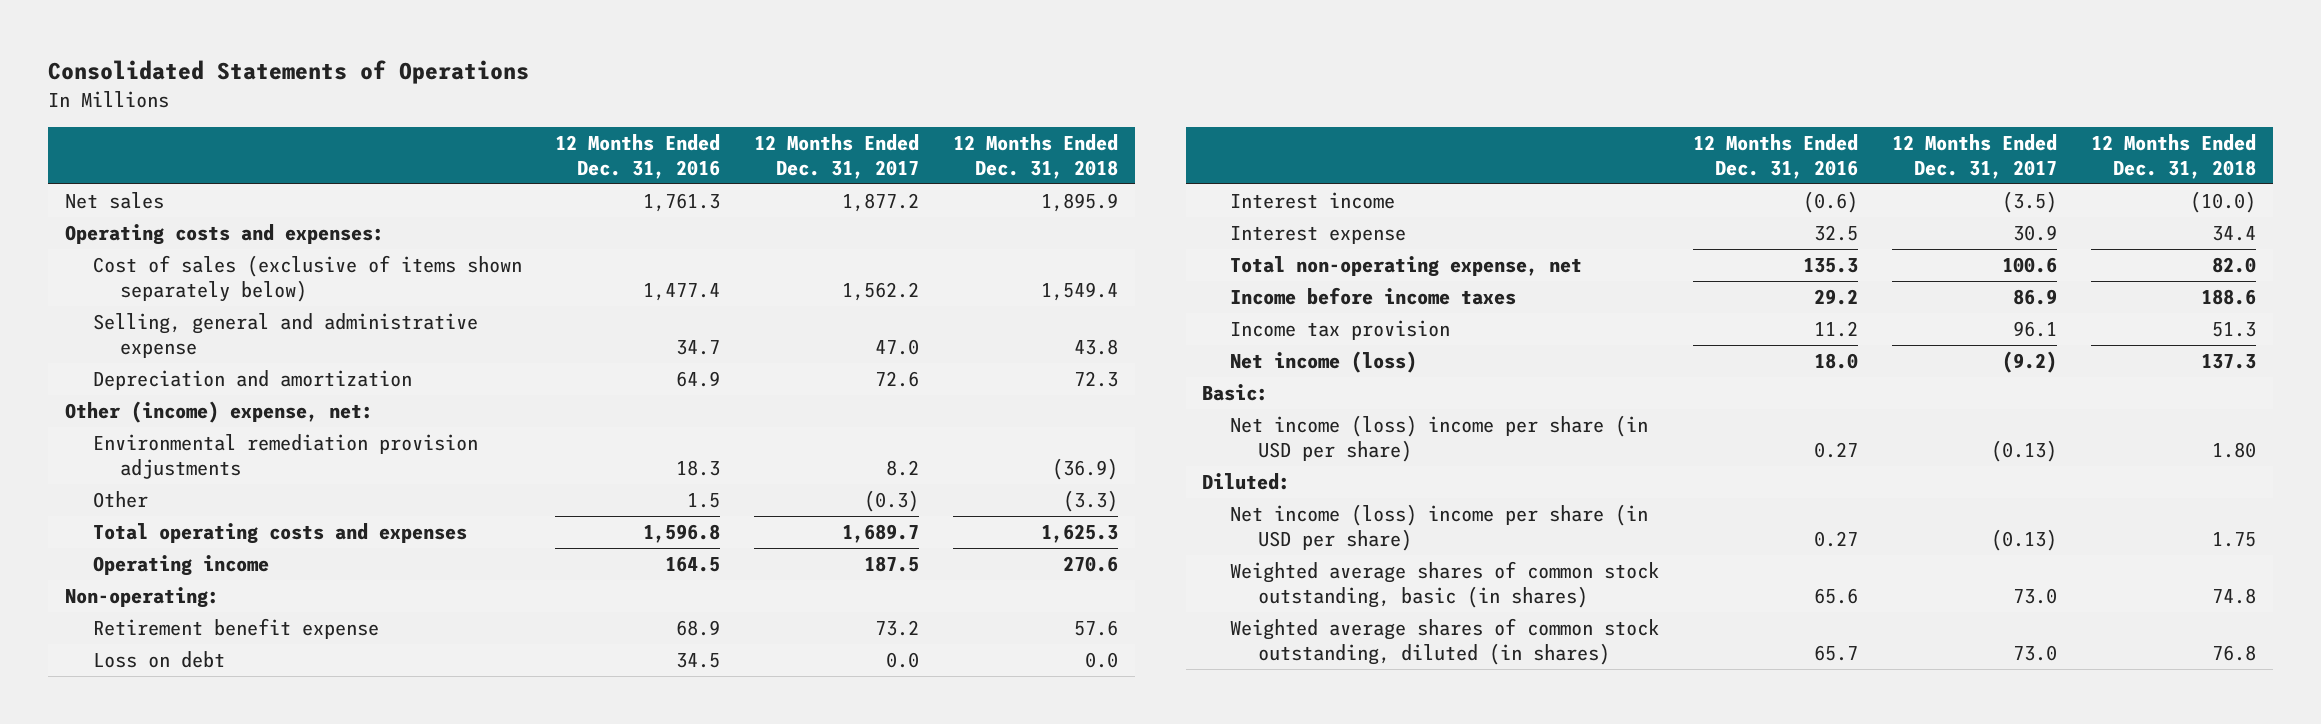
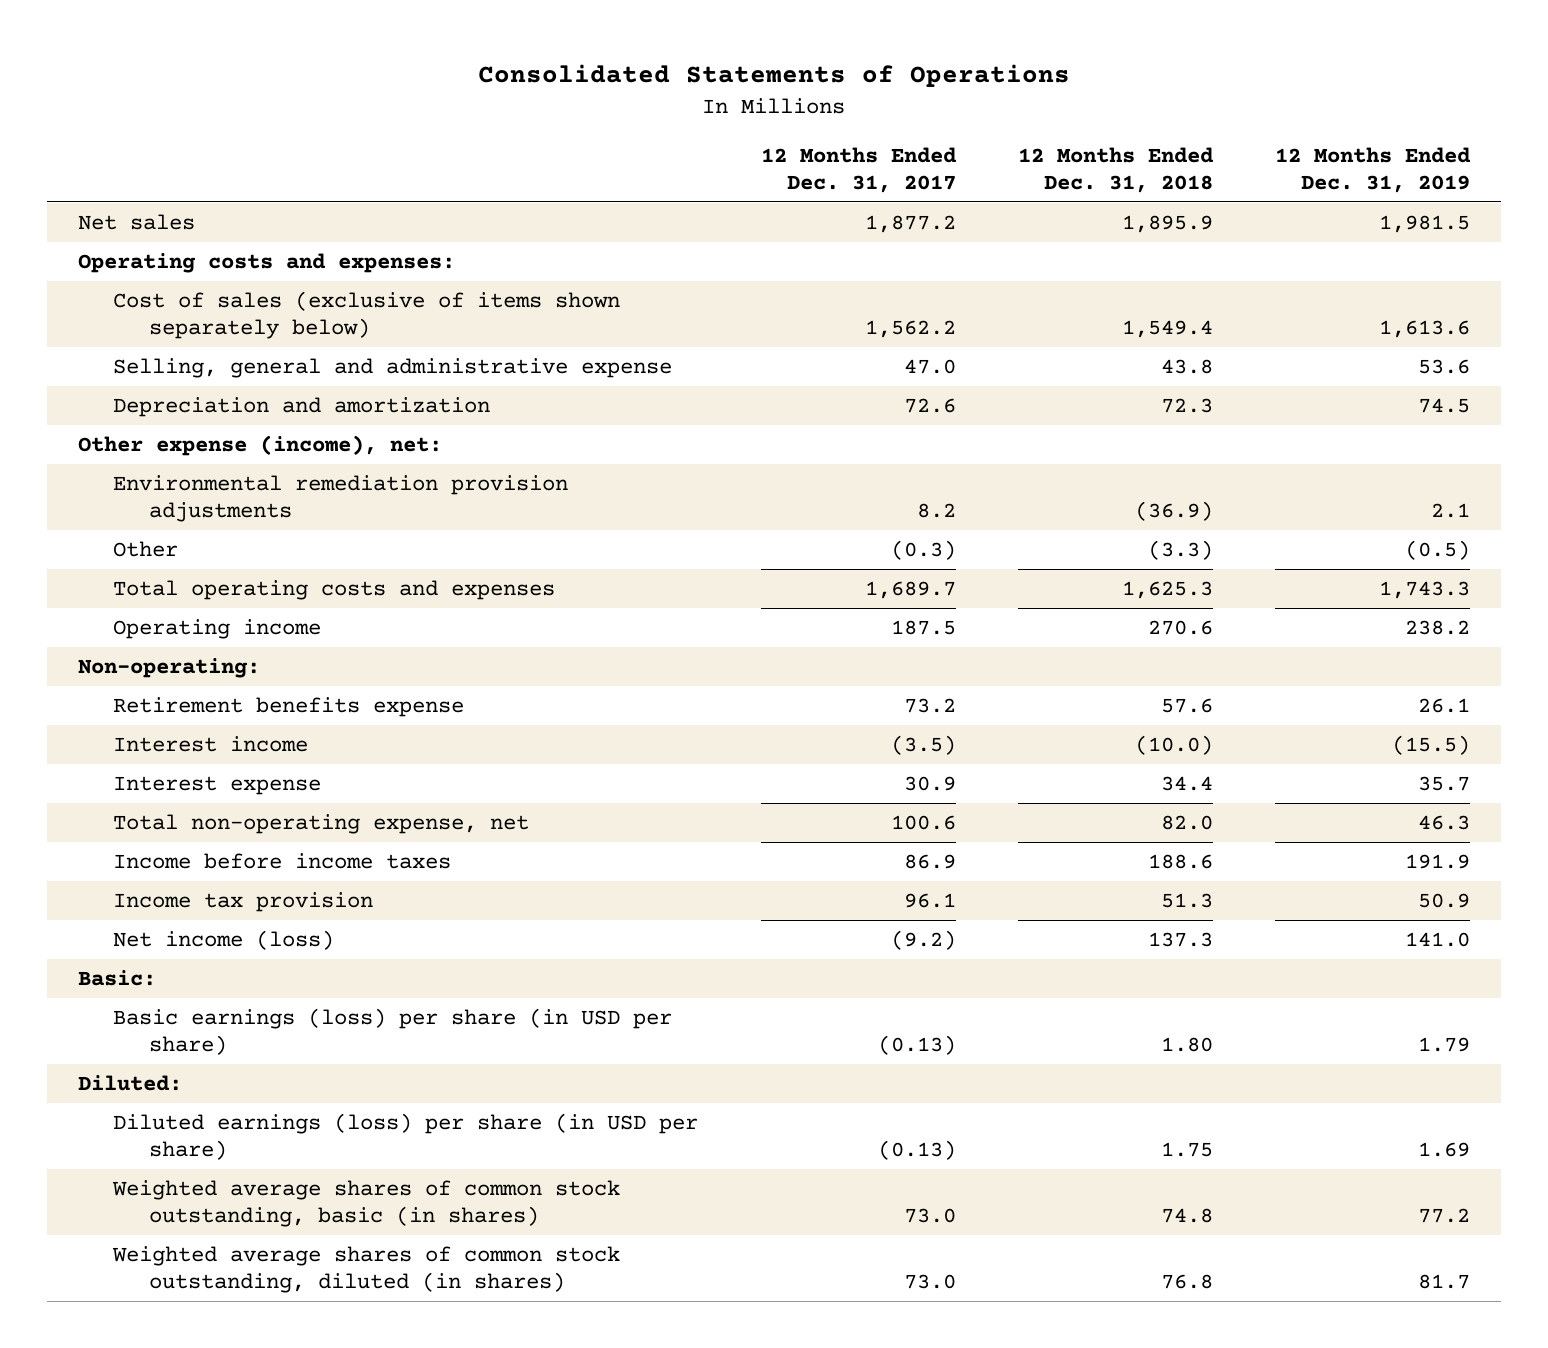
[555,133,721,179] 12 Months Ended Dec. 31, 2016 -> none
none -> [1274,146,1471,194] 12 Months Ended Dec. 31, 2019
[64,401,373,424] Other (income) expense, net: -> [78,434,443,456] Other expense (income), net:
[92,651,225,669] Loss on debt -> none
[92,618,379,640] Retirement benefit expense -> [113,696,465,717] Retirement benefits expense
[1230,415,1649,462] Net income (loss) income per share (in USD per share) -> [113,1007,673,1056] Basic earnings (loss) per share (in USD per share)
[1230,504,1649,551] Net income (loss) income per share (in USD per share) -> [113,1112,699,1161] Diluted earnings (loss) per share (in USD per share)

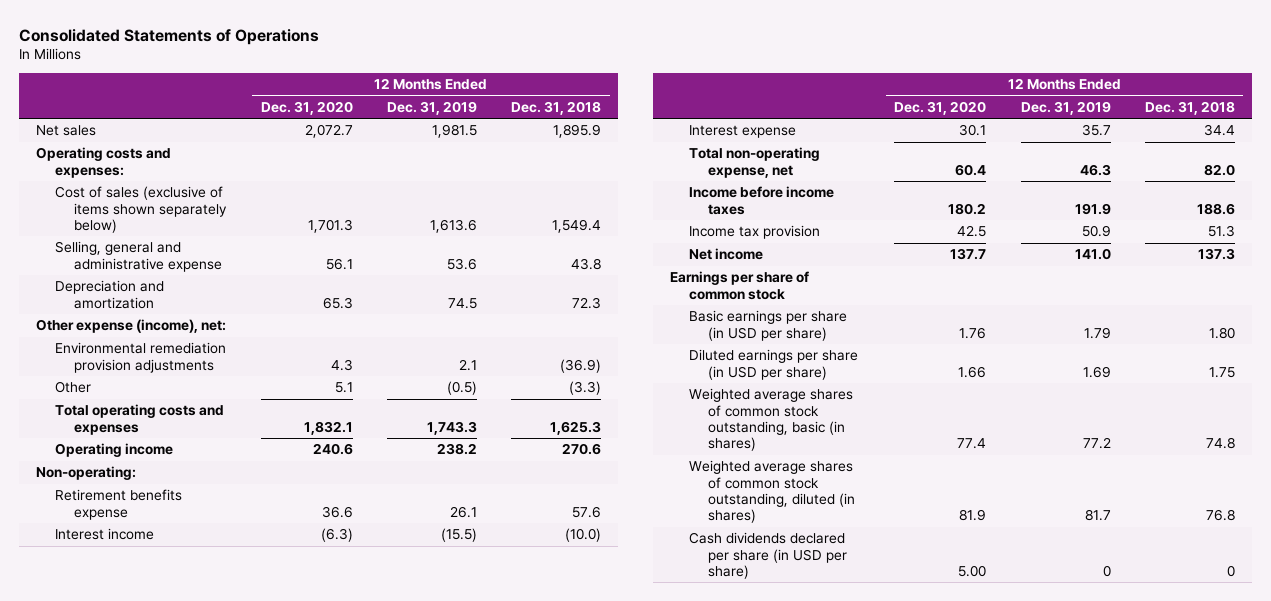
[760,146,957,194] 12 Months Ended Dec. 31, 2017 -> none
none -> [260,100,353,115] Dec. 31, 2020
[78,969,157,986] Basic: -> none
[78,1074,183,1091] Diluted: -> none
[113,929,335,950] Net income (loss) -> [688,248,763,261] Net income
none -> [669,271,809,300] Earnings per share of common stock
[113,1007,673,1056] Basic earnings (loss) per share (in USD per share) -> [688,310,847,341] Basic earnings per share (in USD per share)
[113,1112,699,1161] Diluted earnings (loss) per share (in USD per share) -> [688,349,858,380] Diluted earnings per share (in USD per share)
none -> [688,532,847,580] Cash dividends declared per share (in USD per share)

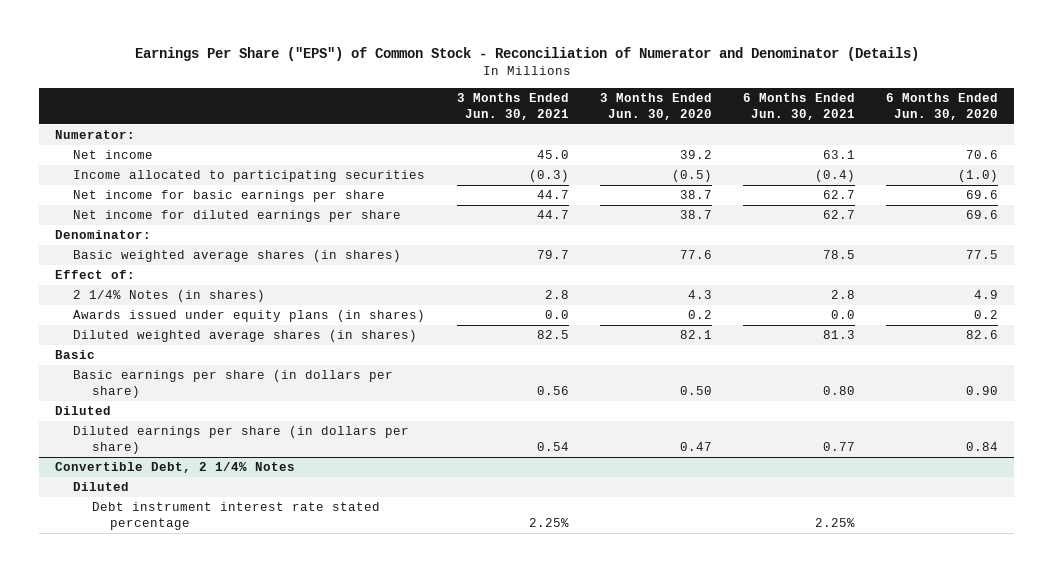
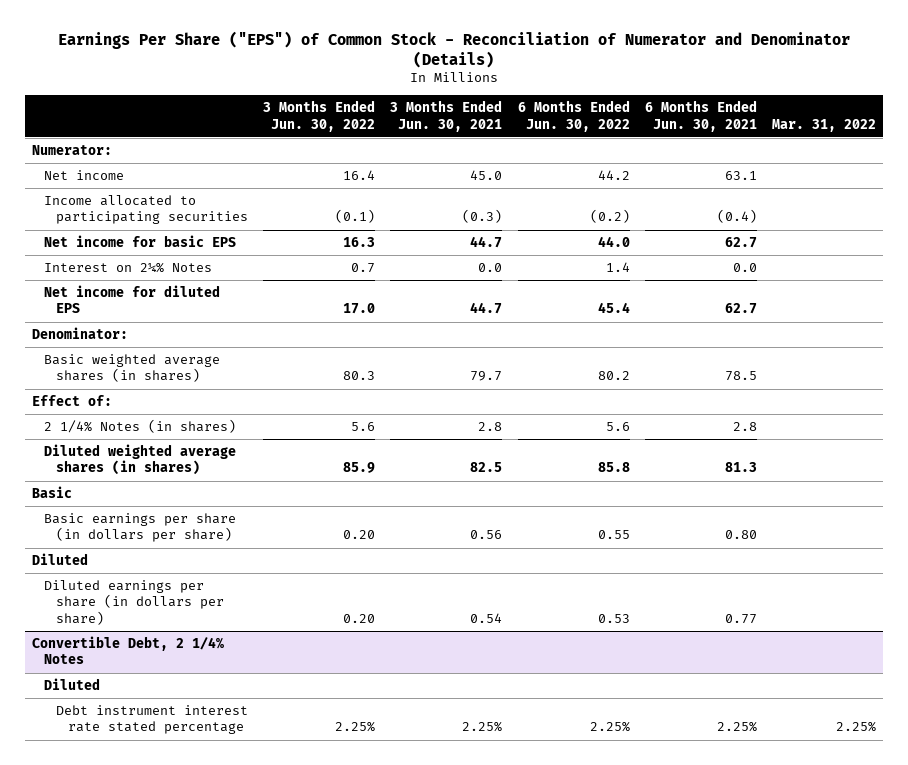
[599,92,712,120] 3 Months Ended Jun. 30, 2020 -> none
[886,92,999,120] 6 Months Ended Jun. 30, 2020 -> none
none -> [263,100,376,132] 3 Months Ended Jun. 30, 2022
none -> [517,100,630,132] 6 Months Ended Jun. 30, 2022
none -> [771,118,876,132] Mar. 31, 2022
[73,190,386,203] Net income for basic earnings per share -> [44,235,237,248] Net income for basic EPS
none -> [44,262,213,274] Interest on 2¼% Notes
[73,210,402,223] Net income for diluted earnings per share -> [44,285,221,314] Net income for diluted EPS
[73,310,426,323] Awards issued under equity plans (in shares) -> none

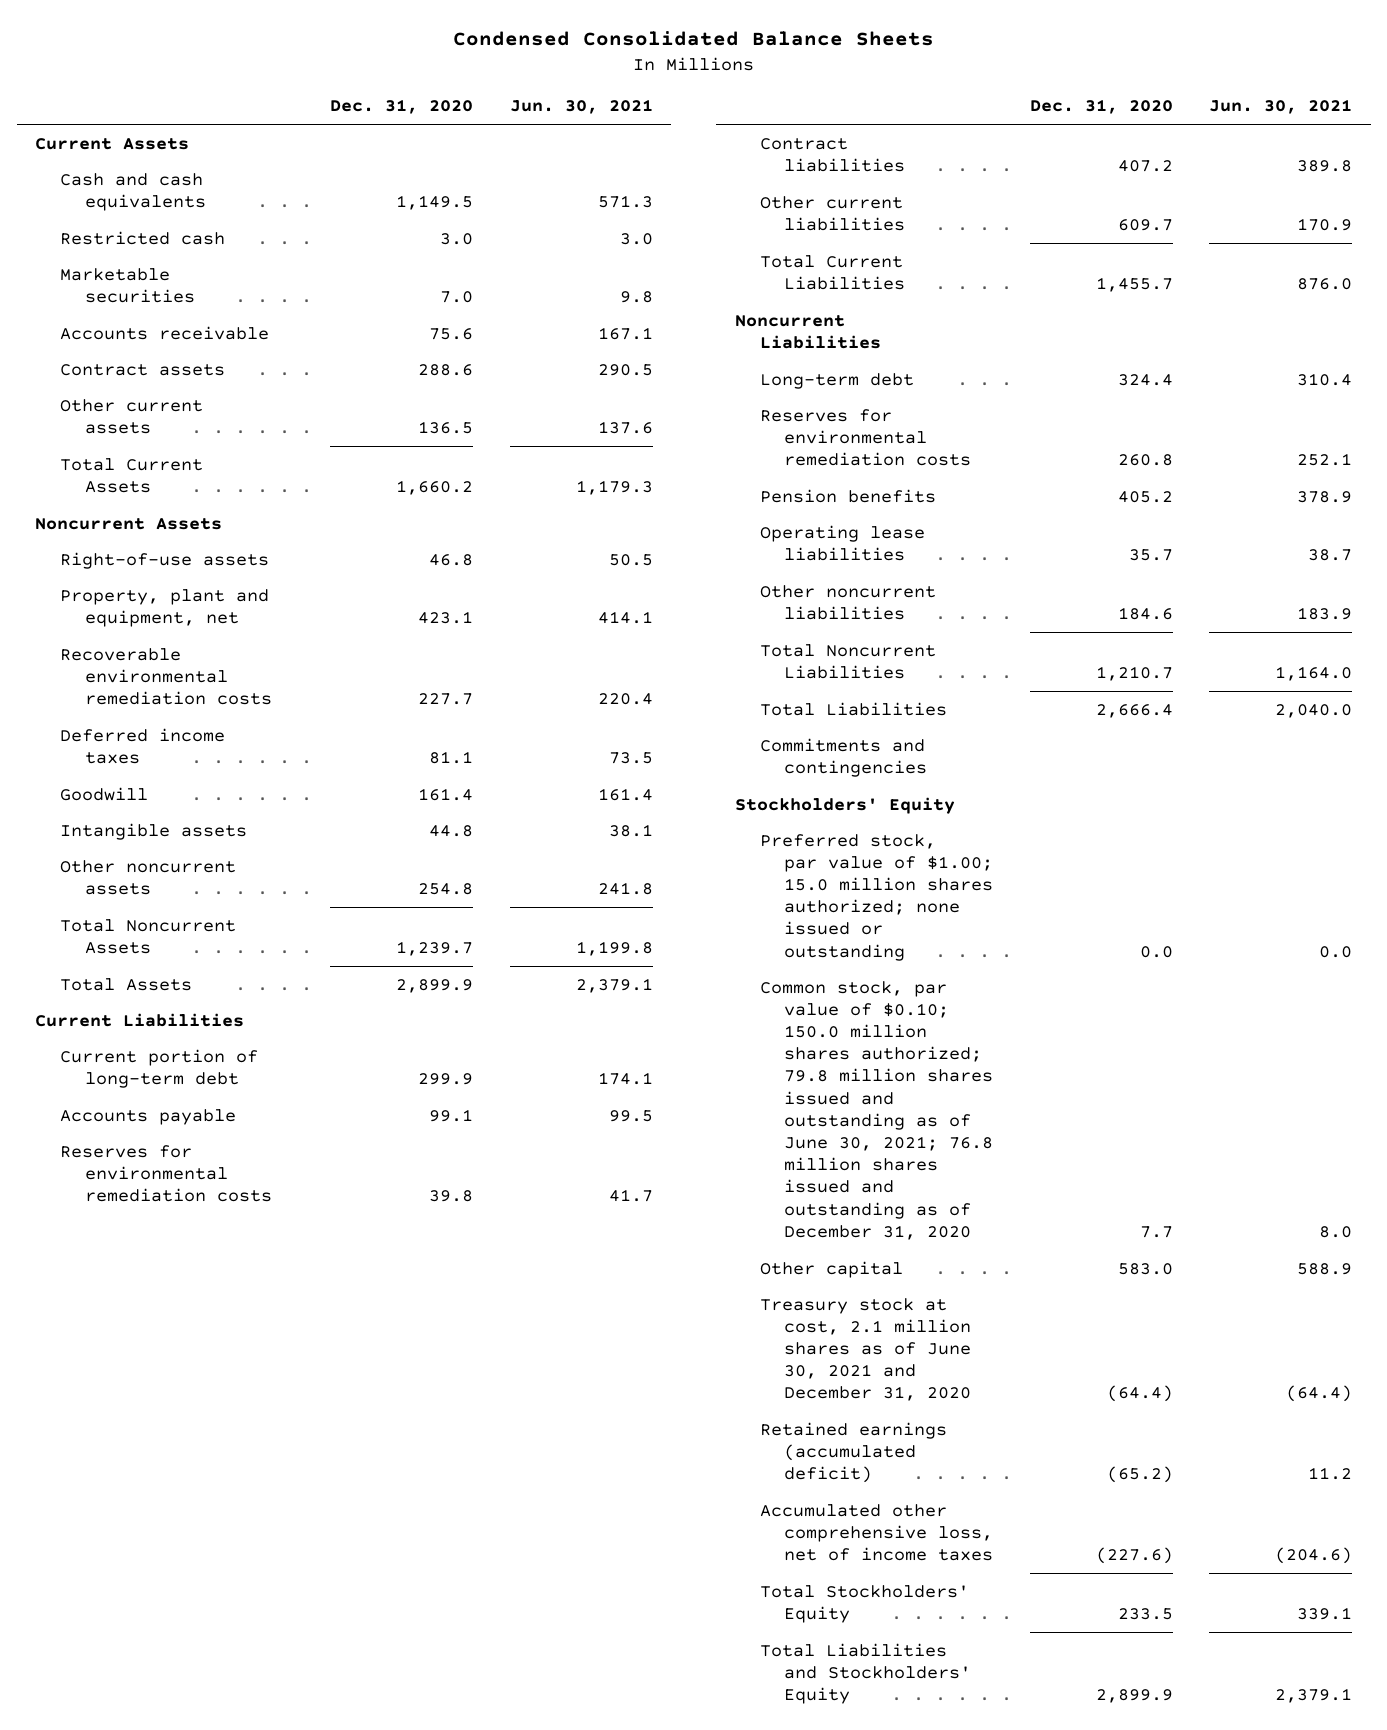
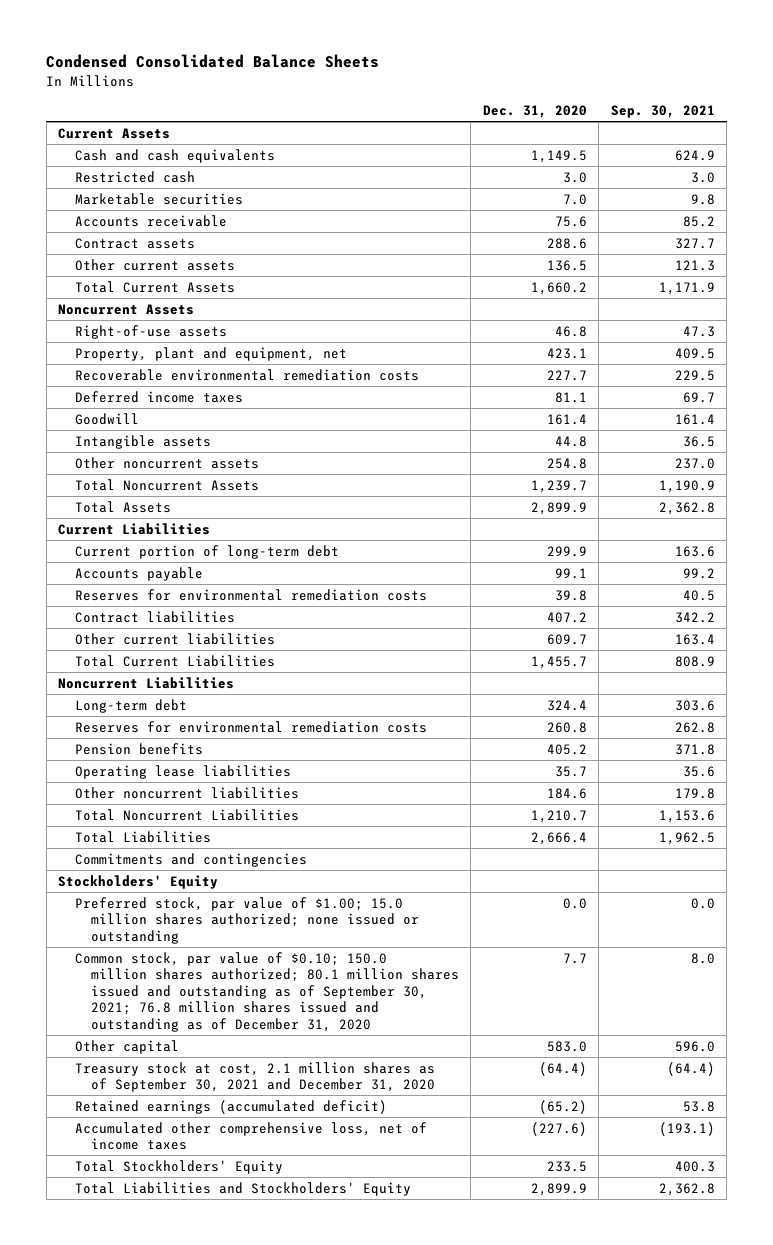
[509,99,653,115] Jun. 30, 2021 -> none
none -> [610,104,715,118] Sep. 30, 2021
[759,980,994,1240] Common stock, par value of $0.10; 150.0 million shares authorized; 79.8 million shares issued and outstanding as of June 30, 2021; 76.8 million shares issued and outstanding as of December 31, 2020 -> [74,951,459,1032] Common stock, par value of $0.10; 150.0 million shares authorized; 80.1 million shares issued and outstanding as of September 30, 2021; 76.8 million shares issued and outstanding as of December 31, 2020
[759,1297,972,1402] Treasury stock at cost, 2.1 million shares as of June 30, 2021 and December 31, 2020 -> [74,1061,435,1093] Treasury stock at cost, 2.1 million shares as of September 30, 2021 and December 31, 2020

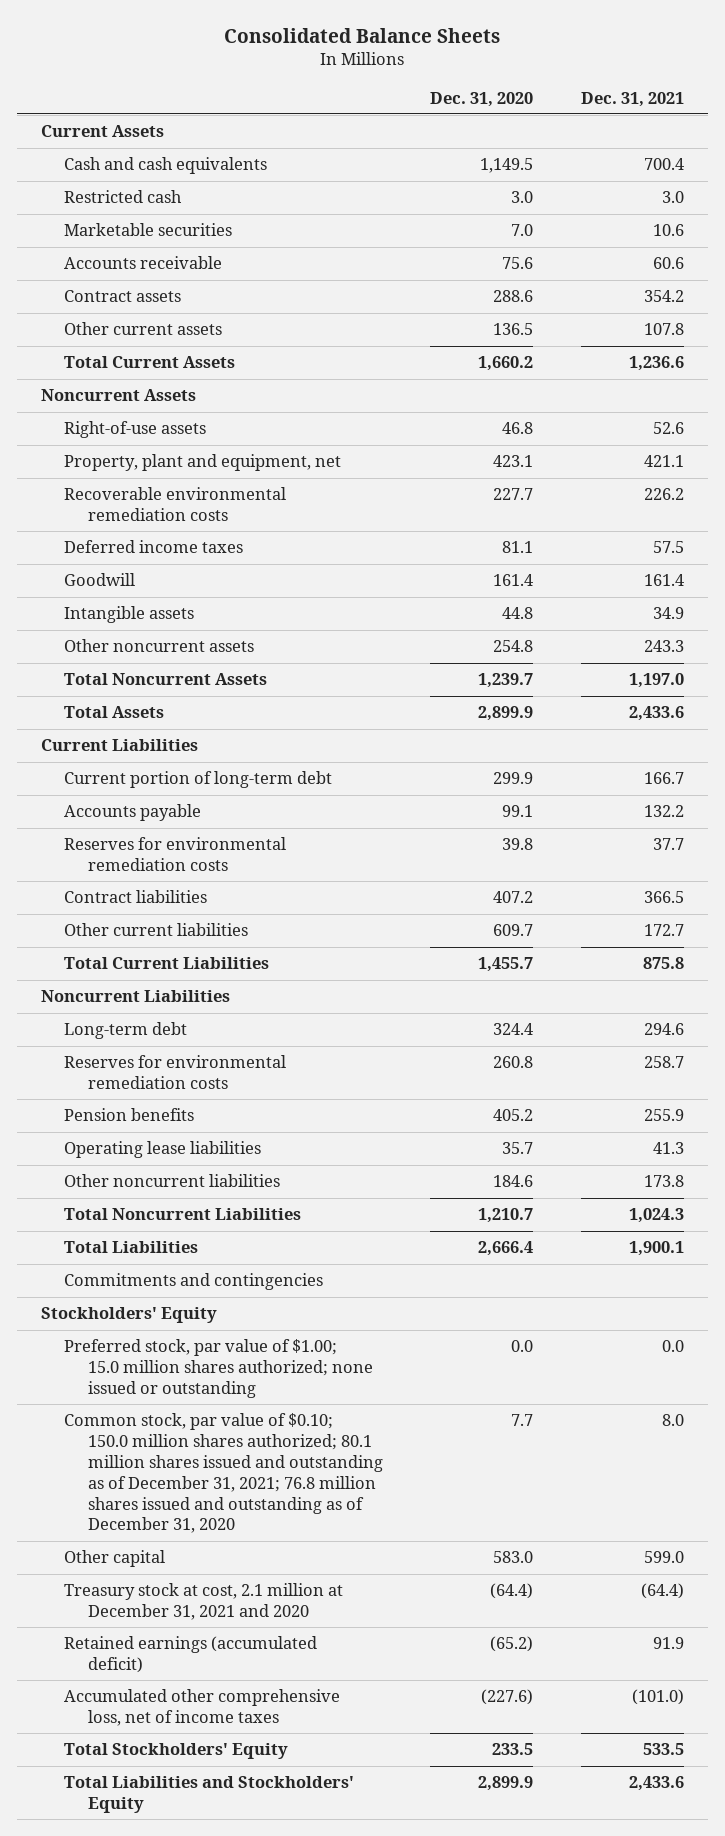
[46,54,380,69] Condensed Consolidated Balance Sheets -> [224,27,501,43] Consolidated Balance Sheets
[610,104,715,118] Sep. 30, 2021 -> none
none -> [581,91,685,107] Dec. 31, 2021
[74,951,459,1032] Common stock, par value of $0.10; 150.0 million shares authorized; 80.1 million shares issued and outstanding as of September 30, 2021; 76.8 million shares issued and outstanding as of December 31, 2020 -> [64,1413,383,1534] Common stock, par value of $0.10; 150.0 million shares authorized; 80.1 million shares issued and outstanding as of December 31, 2021; 76.8 million shares issued and outstanding as of December 31, 2020
[74,1061,435,1093] Treasury stock at cost, 2.1 million shares as of September 30, 2021 and December 31, 2020 -> [64,1583,344,1621] Treasury stock at cost, 2.1 million at December 31, 2021 and 2020

